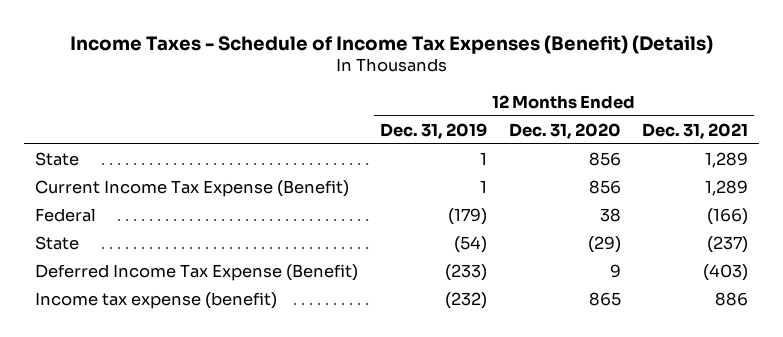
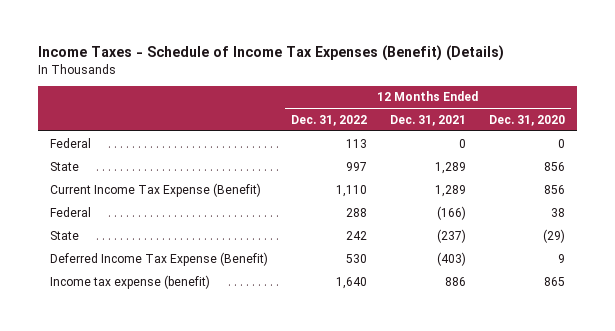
[379,122,487,139] Dec. 31, 2019 -> none
none -> [290,114,367,126] Dec. 31, 2022
none -> [49,137,91,148] Federal

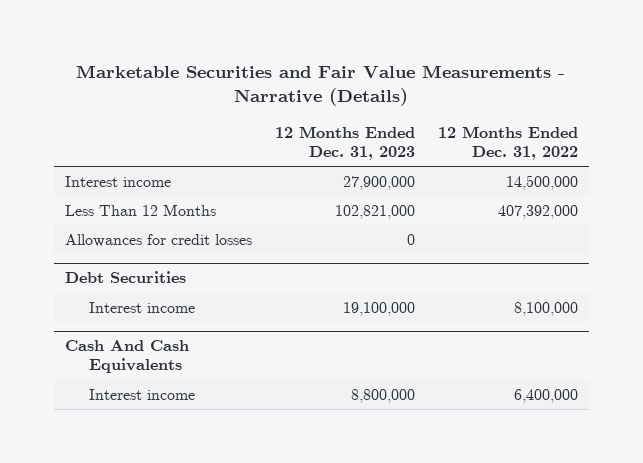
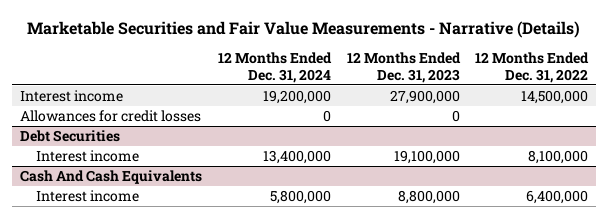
none -> [217,52,332,83] 12 Months Ended Dec. 31, 2024
[64,204,216,217] Less Than 12 Months -> none

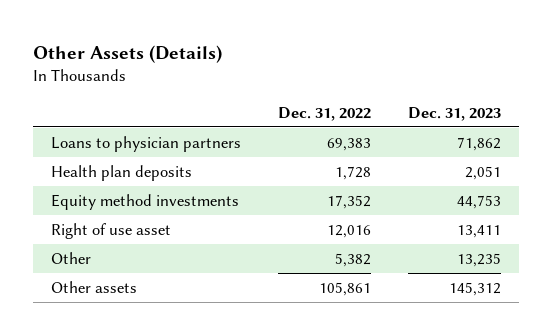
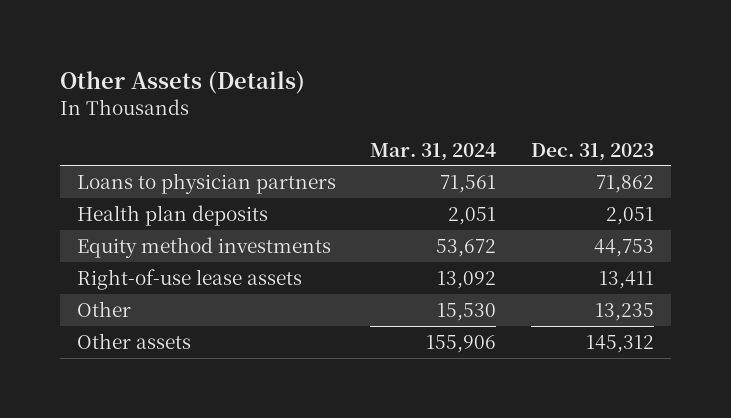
[278,106,372,121] Dec. 31, 2022 -> none
none -> [370,142,497,161] Mar. 31, 2024
[51,222,172,239] Right of use asset -> [76,268,302,290] Right-of-use lease assets

